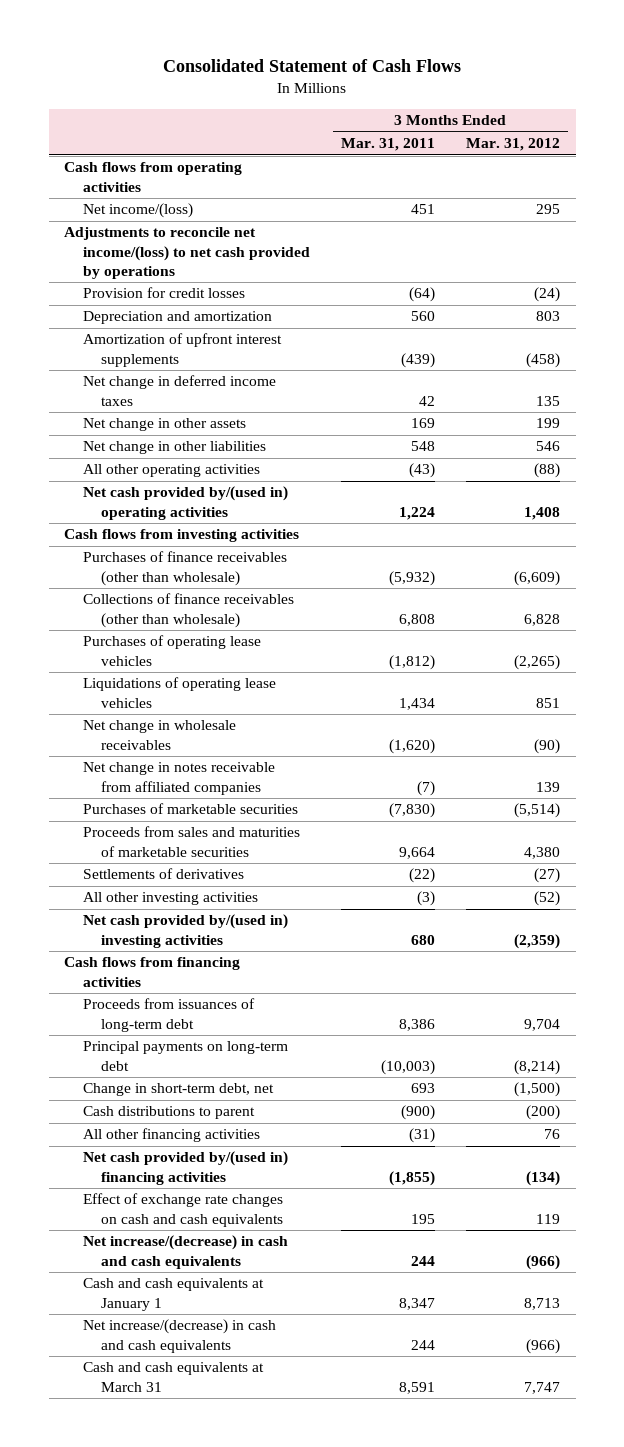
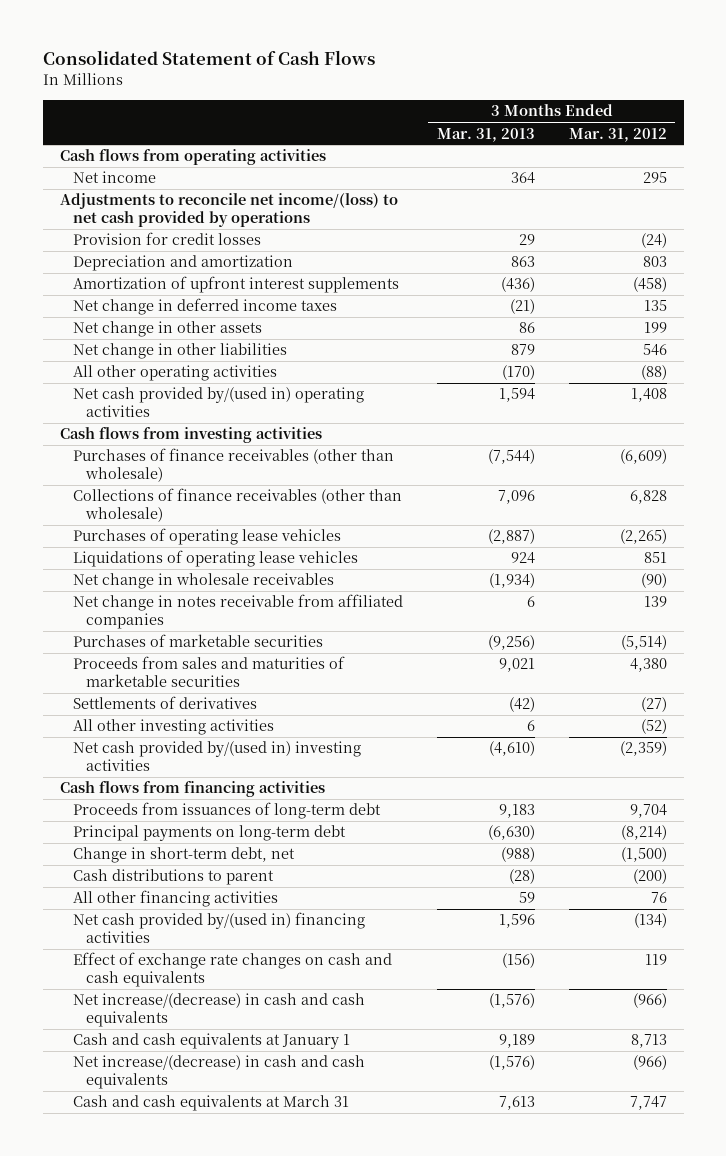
[340,138,435,152] Mar. 31, 2011 -> none
none -> [436,127,535,142] Mar. 31, 2013
[82,203,193,219] Net income/(loss) -> [72,171,156,184] Net income

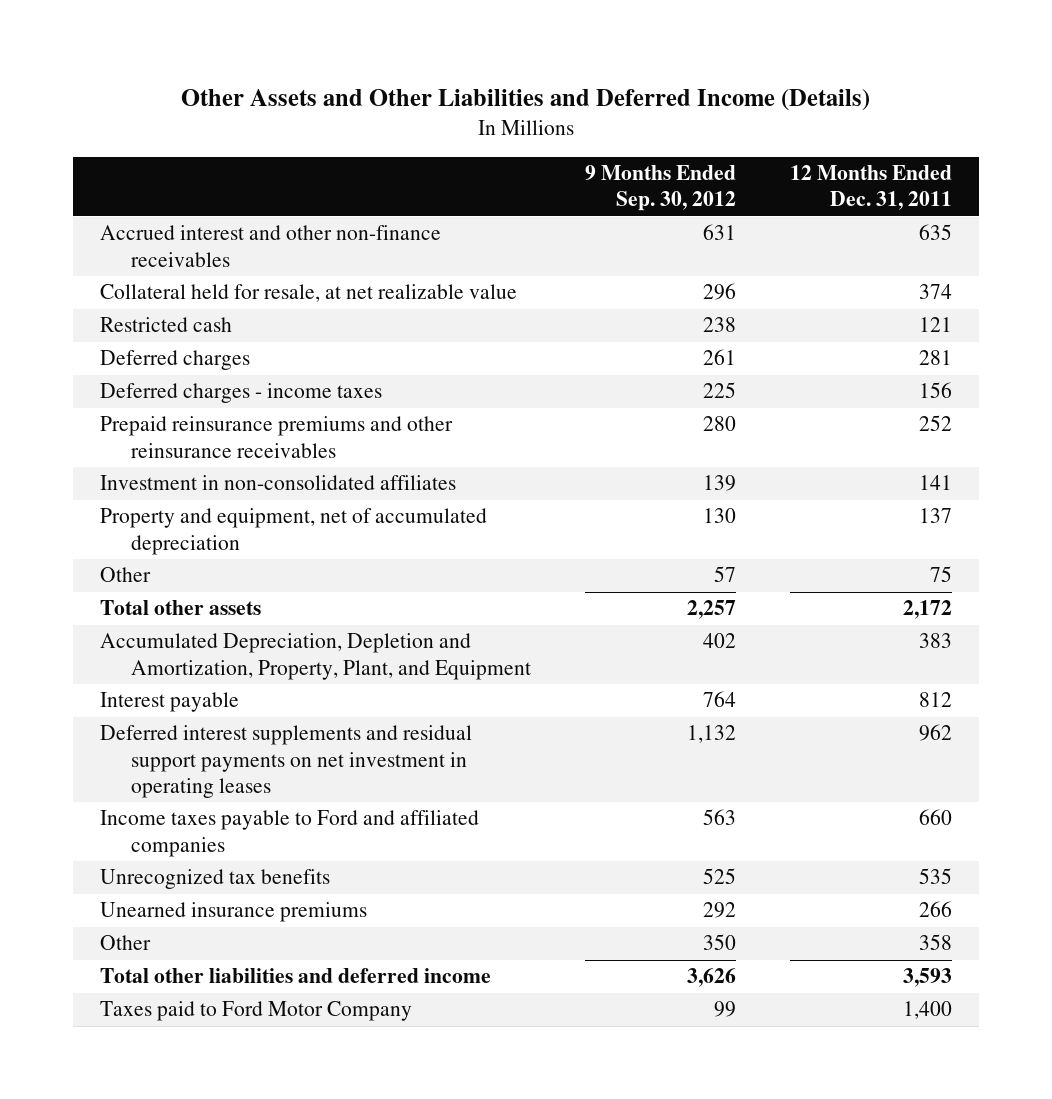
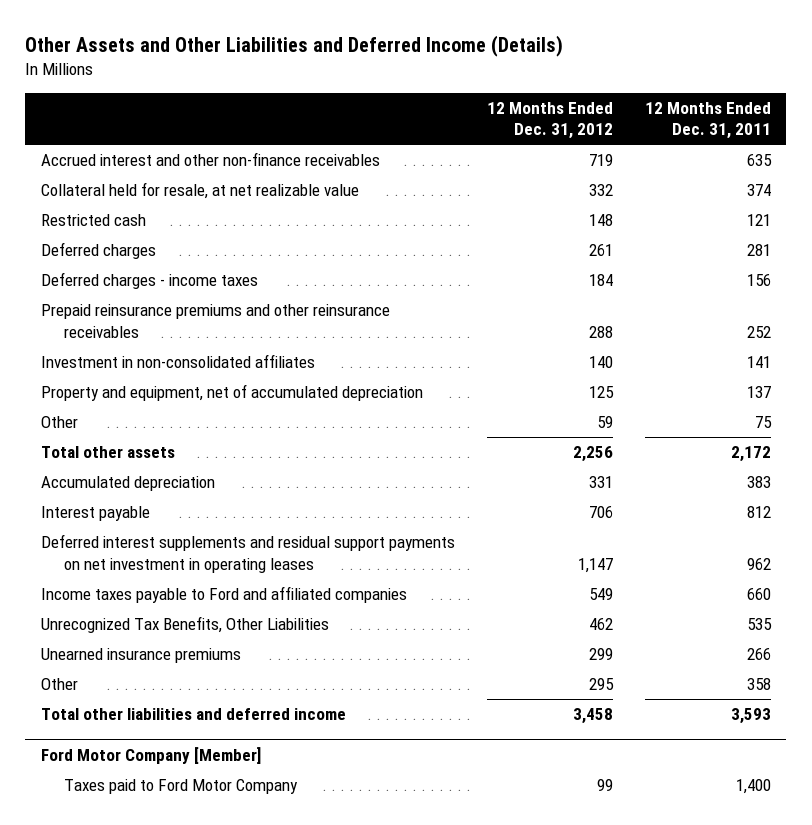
[584,165,736,212] 9 Months Ended Sep. 30, 2012 -> none
none -> [486,101,613,140] 12 Months Ended Dec. 31, 2012
[99,633,531,680] Accumulated Depreciation, Depletion and Amortization, Property, Plant, and Equipment -> [41,476,216,492] Accumulated depreciation
[99,869,330,890] Unrecognized tax benefits -> [41,616,330,634] Unrecognized Tax Benefits, Other Liabilities
none -> [41,746,262,764] Ford Motor Company [Member]

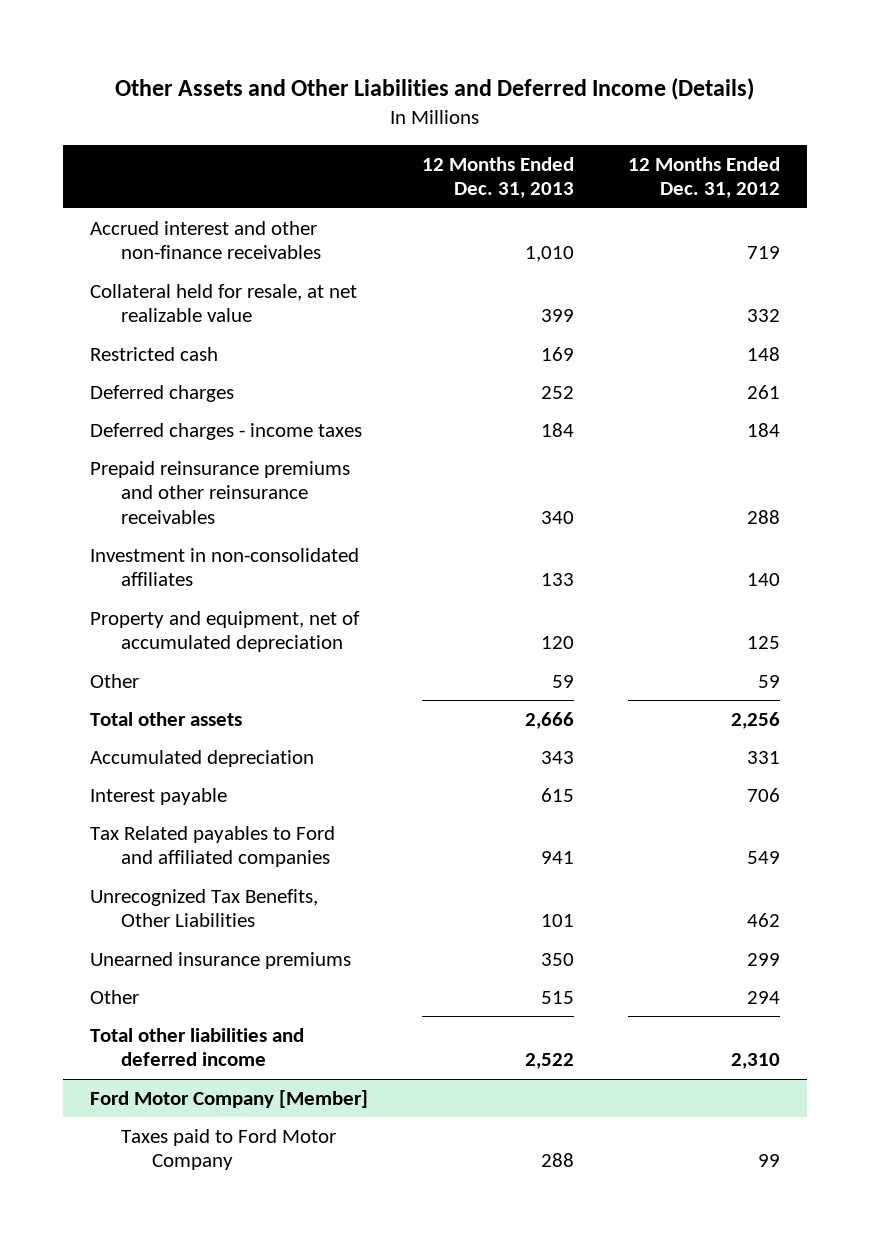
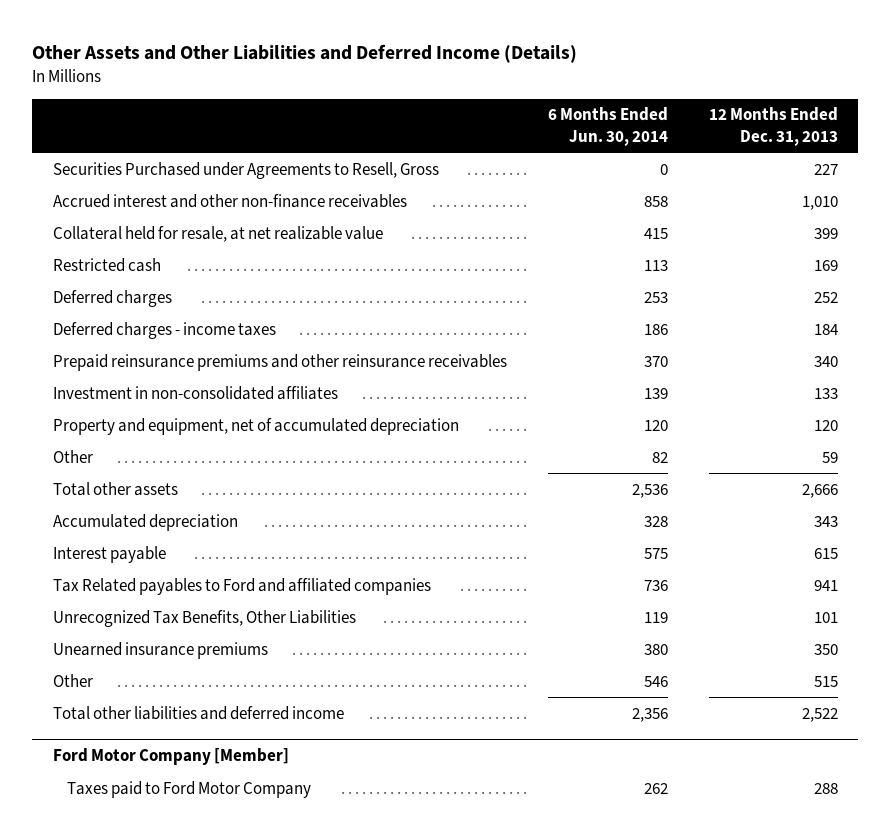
[627,156,780,199] 12 Months Ended Dec. 31, 2012 -> none
none -> [547,107,668,146] 6 Months Ended Jun. 30, 2014
none -> [52,161,439,179] Securities Purchased under Agreements to Resell, Gross

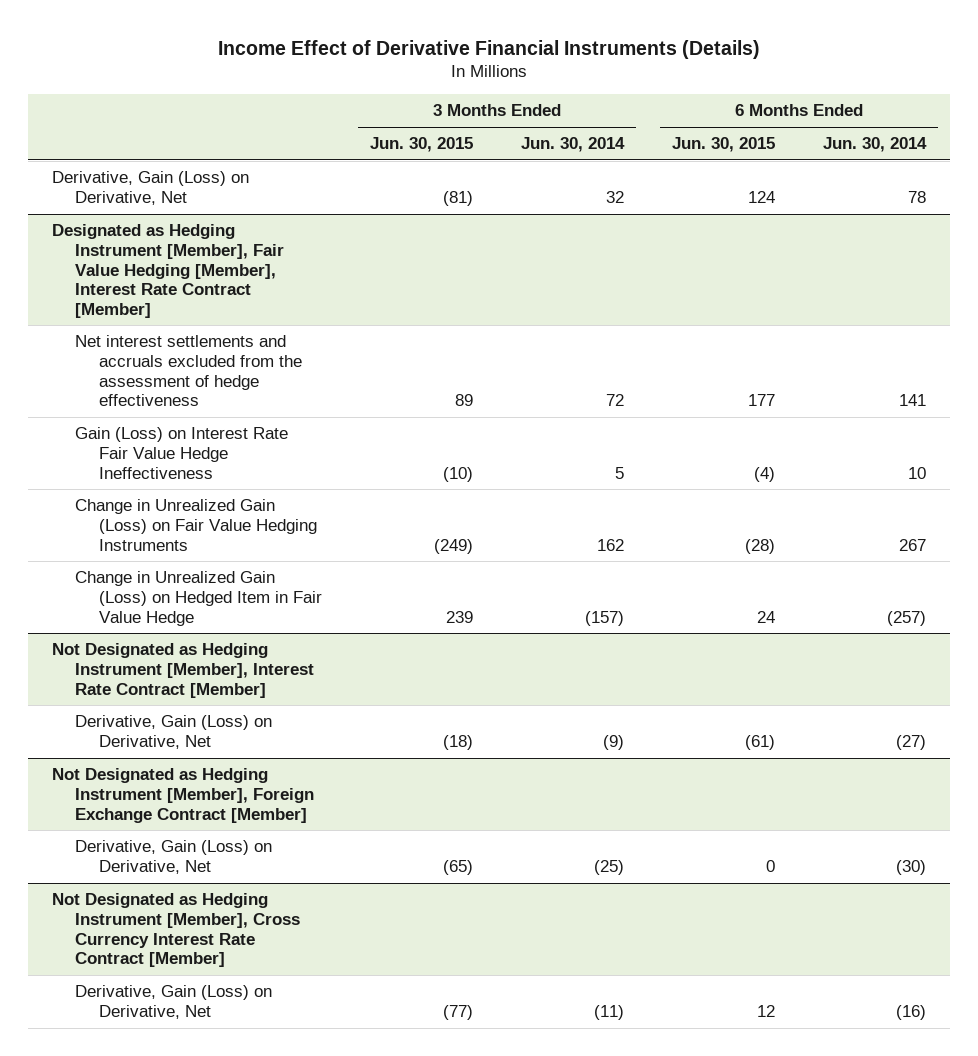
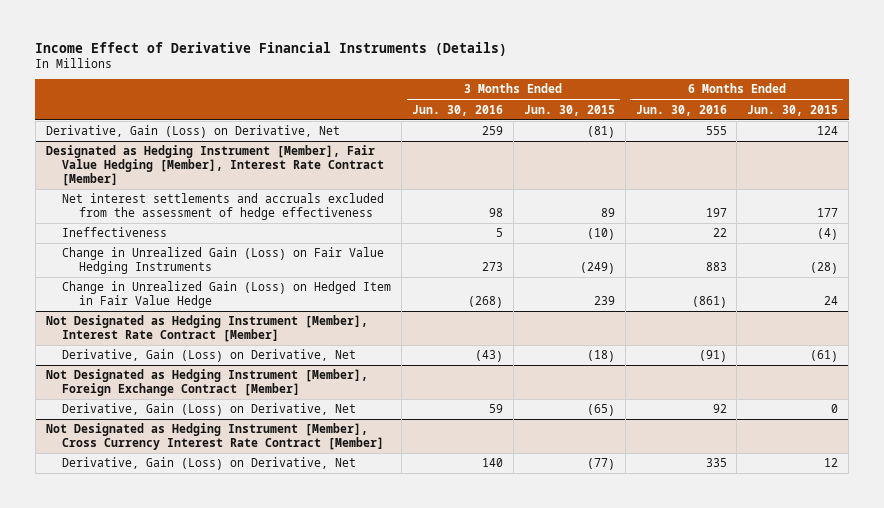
[520,137,625,153] Jun. 30, 2014 -> none
[822,137,927,153] Jun. 30, 2014 -> none
none -> [412,104,504,116] Jun. 30, 2016
none -> [635,104,727,116] Jun. 30, 2016
[75,427,289,479] Gain (Loss) on Interest Rate Fair Value Hedge Ineffectiveness -> [62,227,168,238] Ineffectiveness

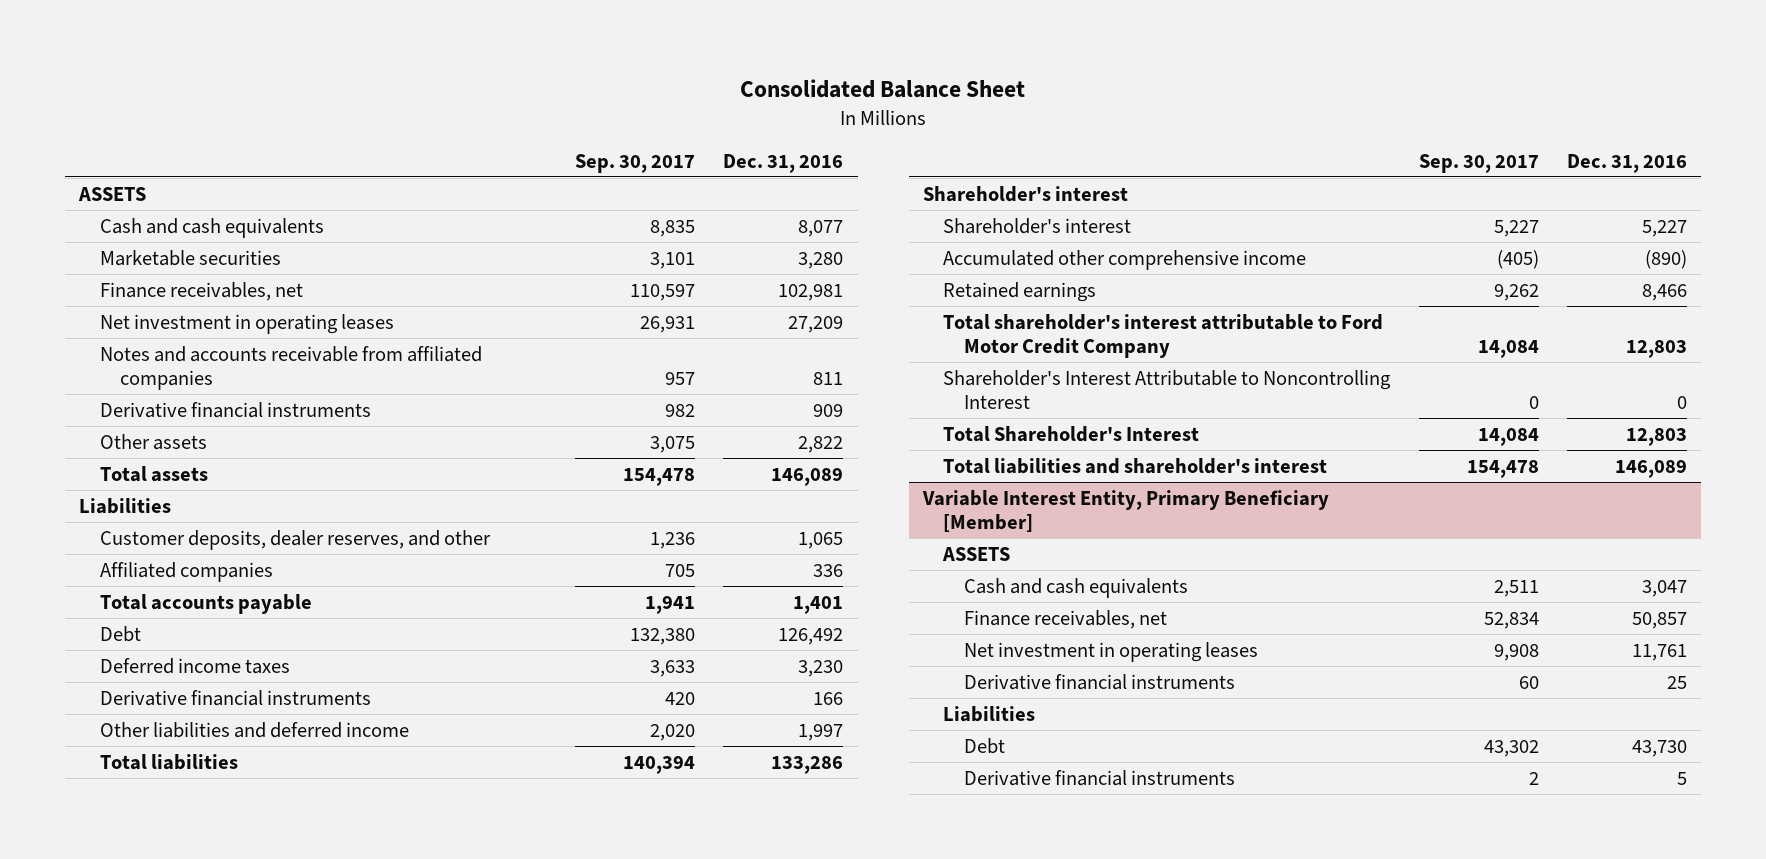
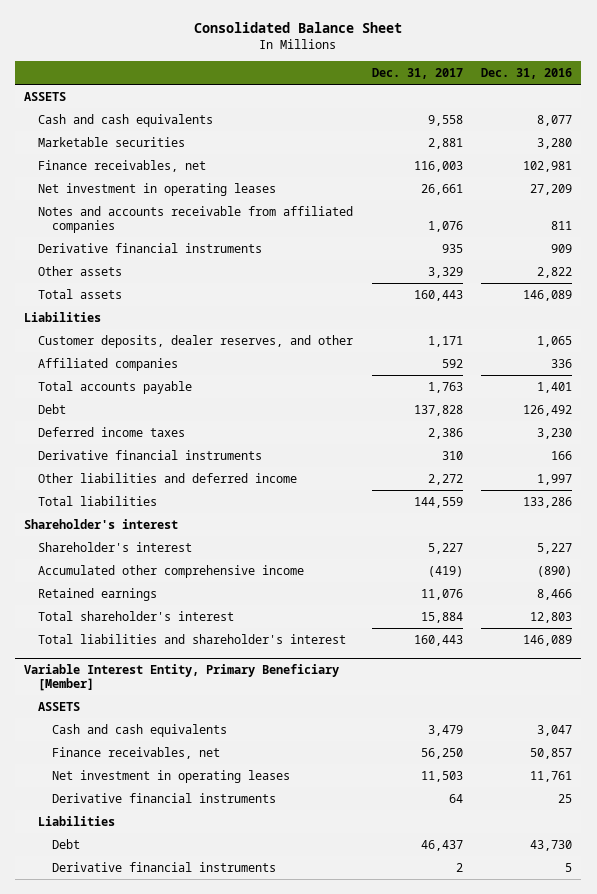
[575,153,696,173] Sep. 30, 2017 -> none
none -> [371,67,463,79] Dec. 31, 2017
[943,313,1384,359] Total shareholder's interest attributable to Ford Motor Credit Company -> none
[943,369,1392,410] Shareholder's Interest Attributable to Noncontrolling Interest -> none
[943,425,1200,442] Total Shareholder's Interest -> [38,610,235,621] Total shareholder's interest

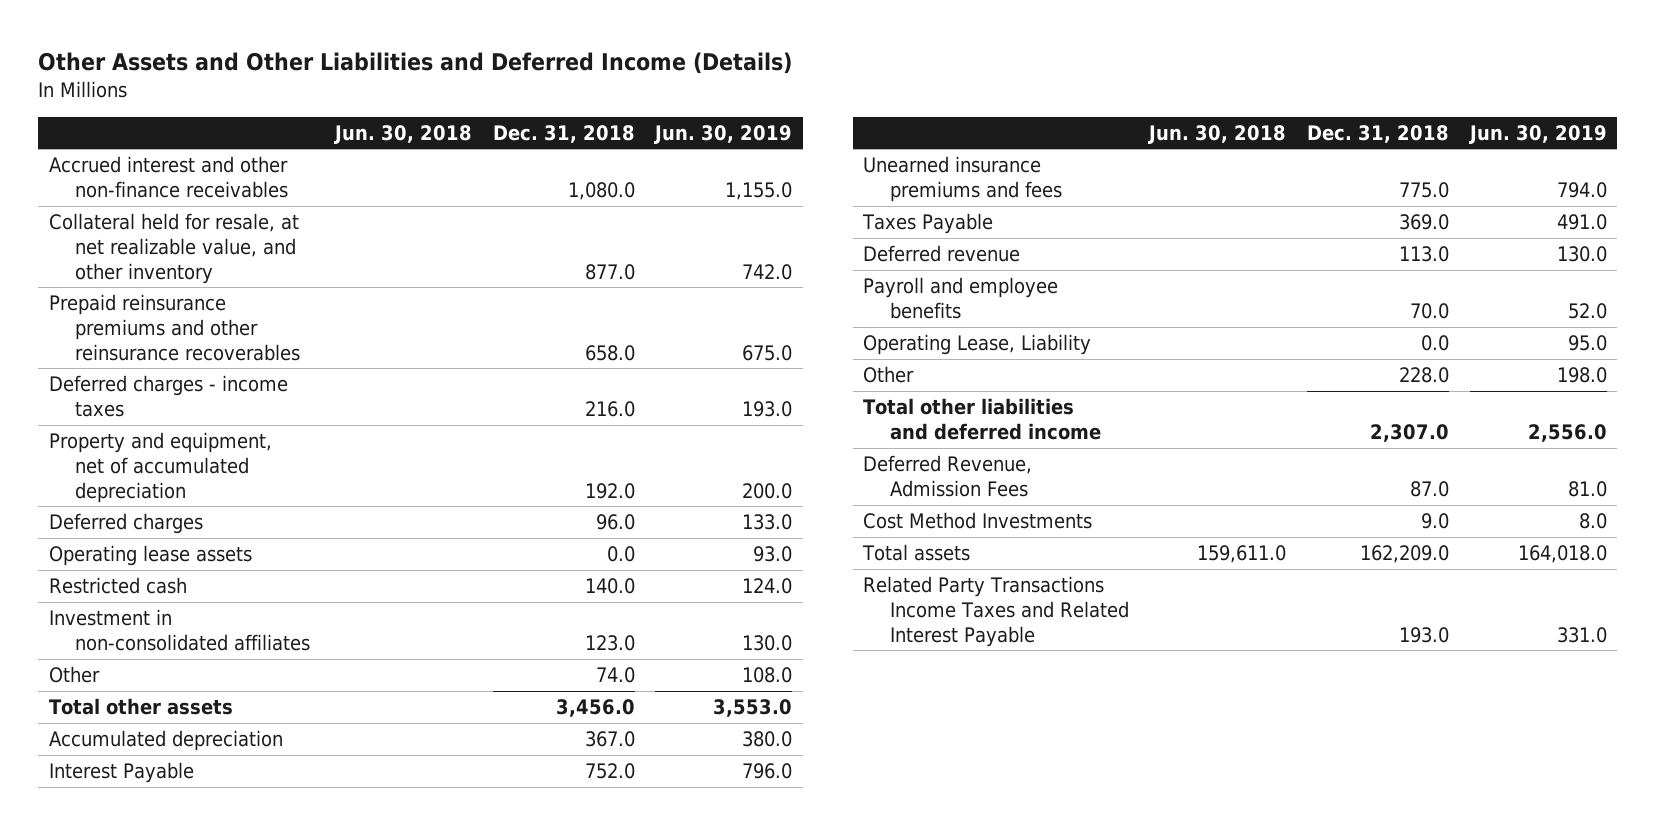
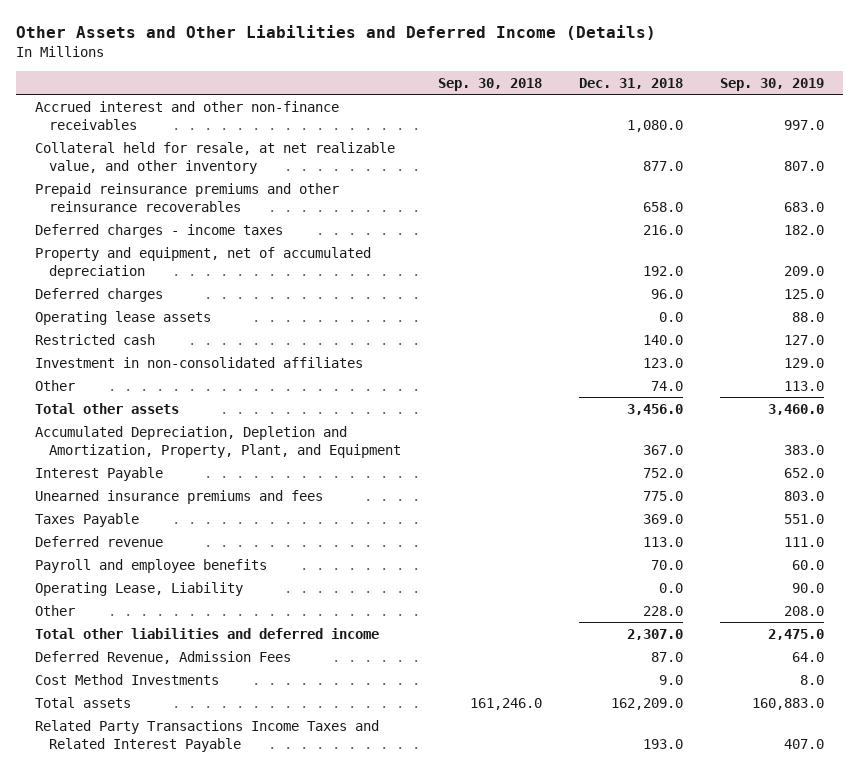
[333,124,472,144] Jun. 30, 2018 -> none
[654,124,793,144] Jun. 30, 2019 -> none
none -> [438,77,543,91] Sep. 30, 2018
none -> [720,77,825,91] Sep. 30, 2019
[48,730,283,752] Accumulated depreciation -> [34,425,402,458] Accumulated Depreciation, Depletion and Amortization, Property, Plant, and Equipment

